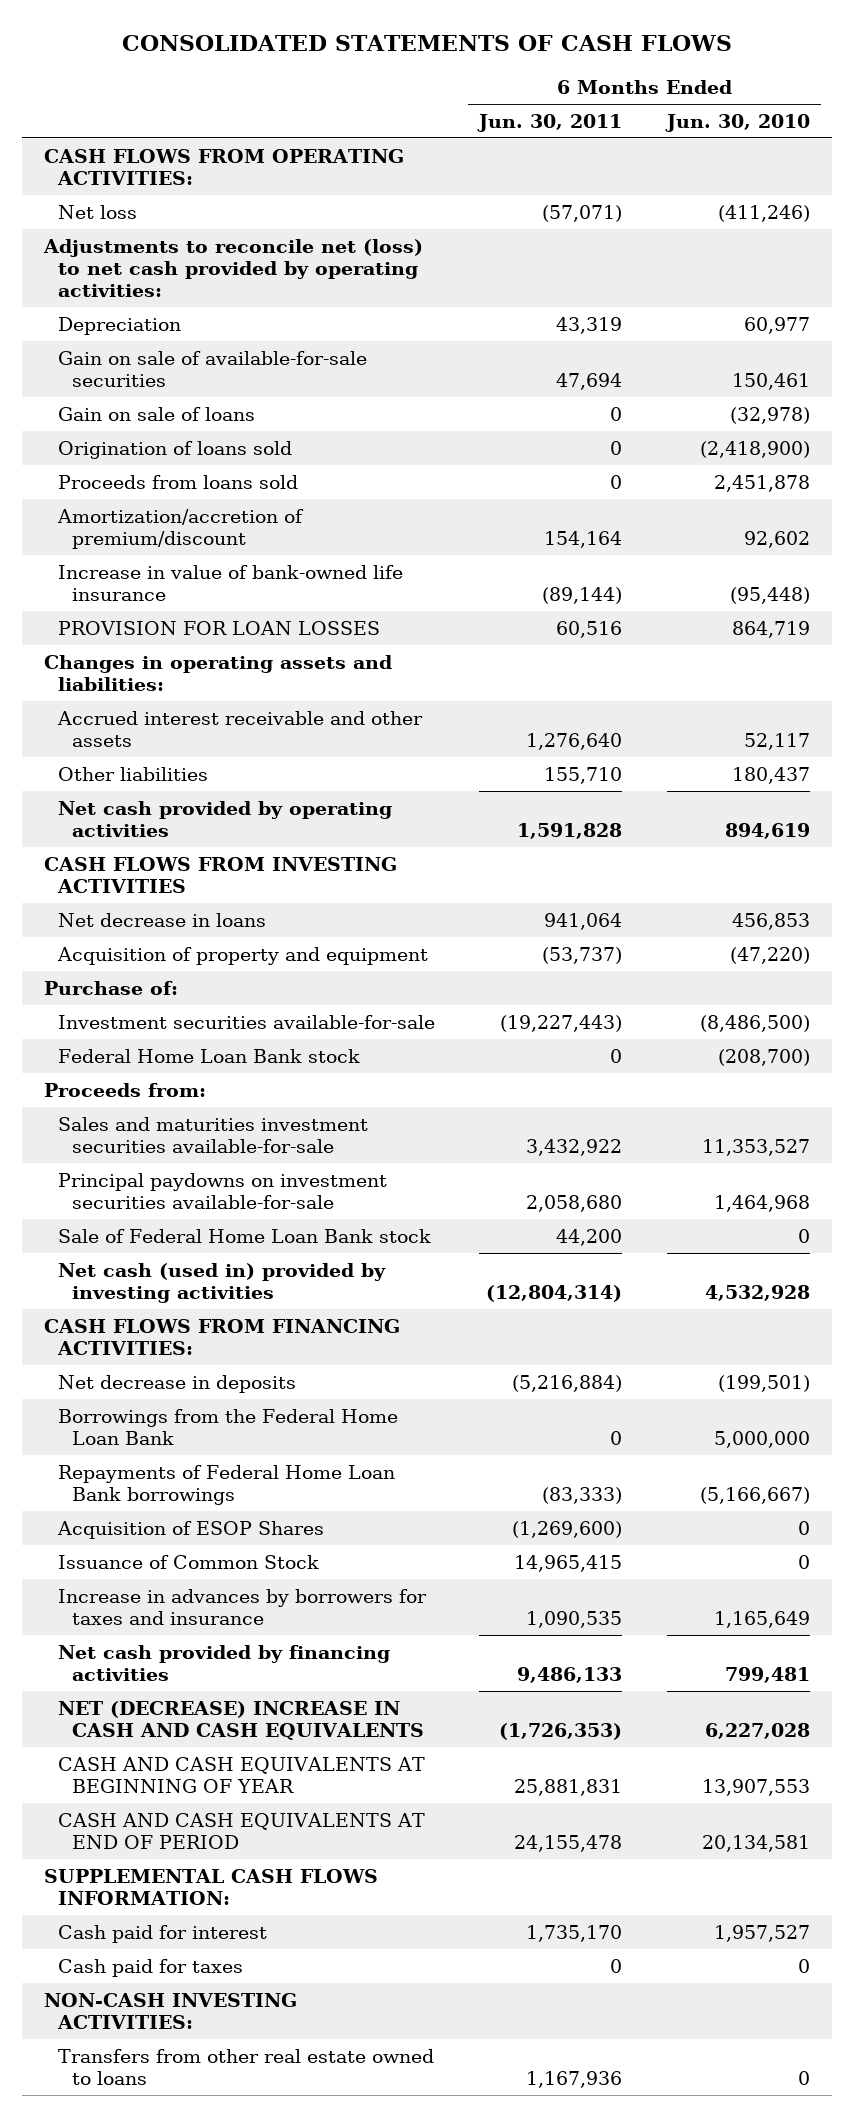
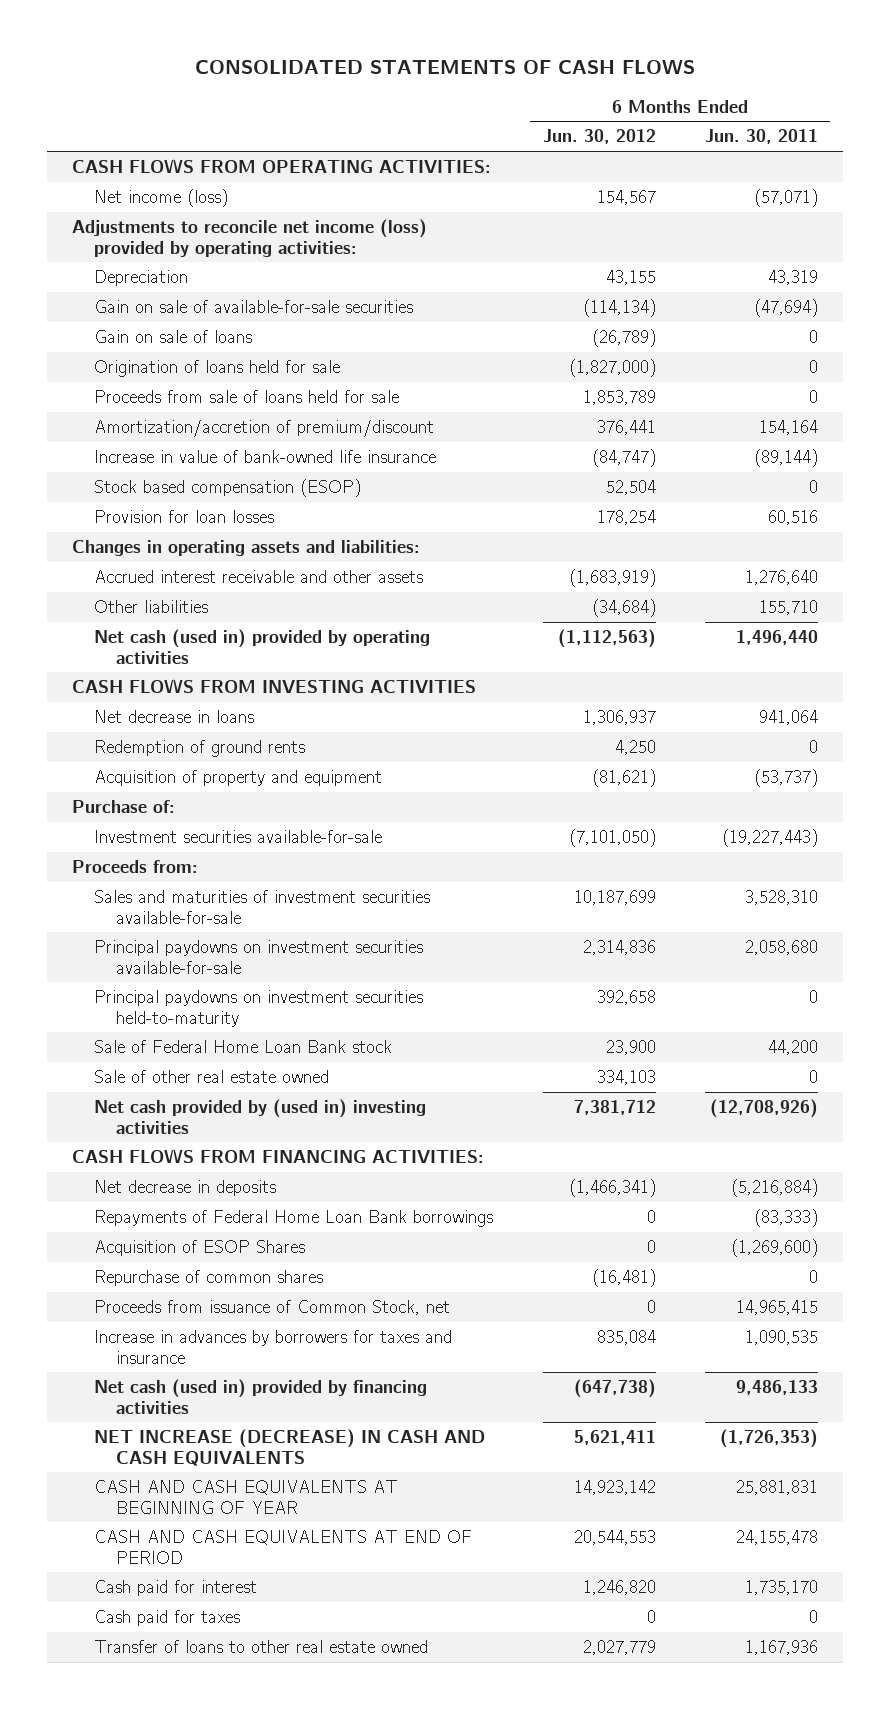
[665,113,811,132] Jun. 30, 2010 -> none
none -> [542,129,656,145] Jun. 30, 2012
[57,204,137,219] Net loss -> [94,188,229,207] Net income (loss)
[43,238,424,298] Adjustments to reconcile net (loss) to net cash provided by operating activities: -> [72,218,428,257] Adjustments to reconcile net income (loss) provided by operating activities:
[556,372,623,390] 47,694 -> [753,298,818,317] (47,694)
[57,440,292,459] Origination of loans sold -> [94,359,341,377] Origination of loans held for sale
[57,474,298,489] Proceeds from loans sold -> [94,389,400,403] Proceeds from sale of loans held for sale
none -> [94,478,362,497] Stock based compensation (ESOP)
[57,620,380,635] PROVISION FOR LOAN LOSSES -> [94,509,275,523] Provision for loan losses
[57,800,392,837] Net cash provided by operating activities -> [94,628,431,664] Net cash (used in) provided by operating activities
[517,822,623,839] 1,591,828 -> [735,629,818,645] 1,496,440
none -> [94,739,306,757] Redemption of ground rents
[57,1048,360,1063] Federal Home Loan Bank stock -> none
[57,1116,368,1153] Sales and maturities investment securities available-for-sale -> [94,889,431,924] Sales and maturities of investment securities available-for-sale
[526,1138,623,1156] 3,432,922 -> [744,889,818,905] 3,528,310
none -> [94,989,424,1027] Principal paydowns on investment securities held-to-maturity
none -> [94,1069,330,1083] Sale of other real estate owned
[57,1262,386,1303] Net cash (used in) provided by investing activities -> [94,1098,427,1134] Net cash provided by (used in) investing activities
[486,1284,623,1302] (12,804,314) -> [709,1098,818,1118] (12,708,926)
[57,1408,398,1445] Borrowings from the Federal Home Loan Bank -> none
none -> [94,1269,324,1286] Repurchase of common shares
[57,1554,319,1569] Issuance of Common Stock -> [94,1299,451,1315] Proceeds from issuance of Common Stock, net
[57,1644,390,1681] Net cash provided by financing activities -> [94,1378,428,1414] Net cash (used in) provided by financing activities
[57,1700,424,1740] NET (DECREASE) INCREASE IN CASH AND CASH EQUIVALENTS -> [94,1428,486,1466] NET INCREASE (DECREASE) IN CASH AND CASH EQUIVALENTS
[44,1868,379,1905] SUPPLEMENTAL CASH FLOWS INFORMATION: -> none
[44,1992,298,2029] NON-CASH INVESTING ACTIVITIES: -> none
[57,2048,434,2085] Transfers from other real estate owned to loans -> [94,1639,429,1653] Transfer of loans to other real estate owned

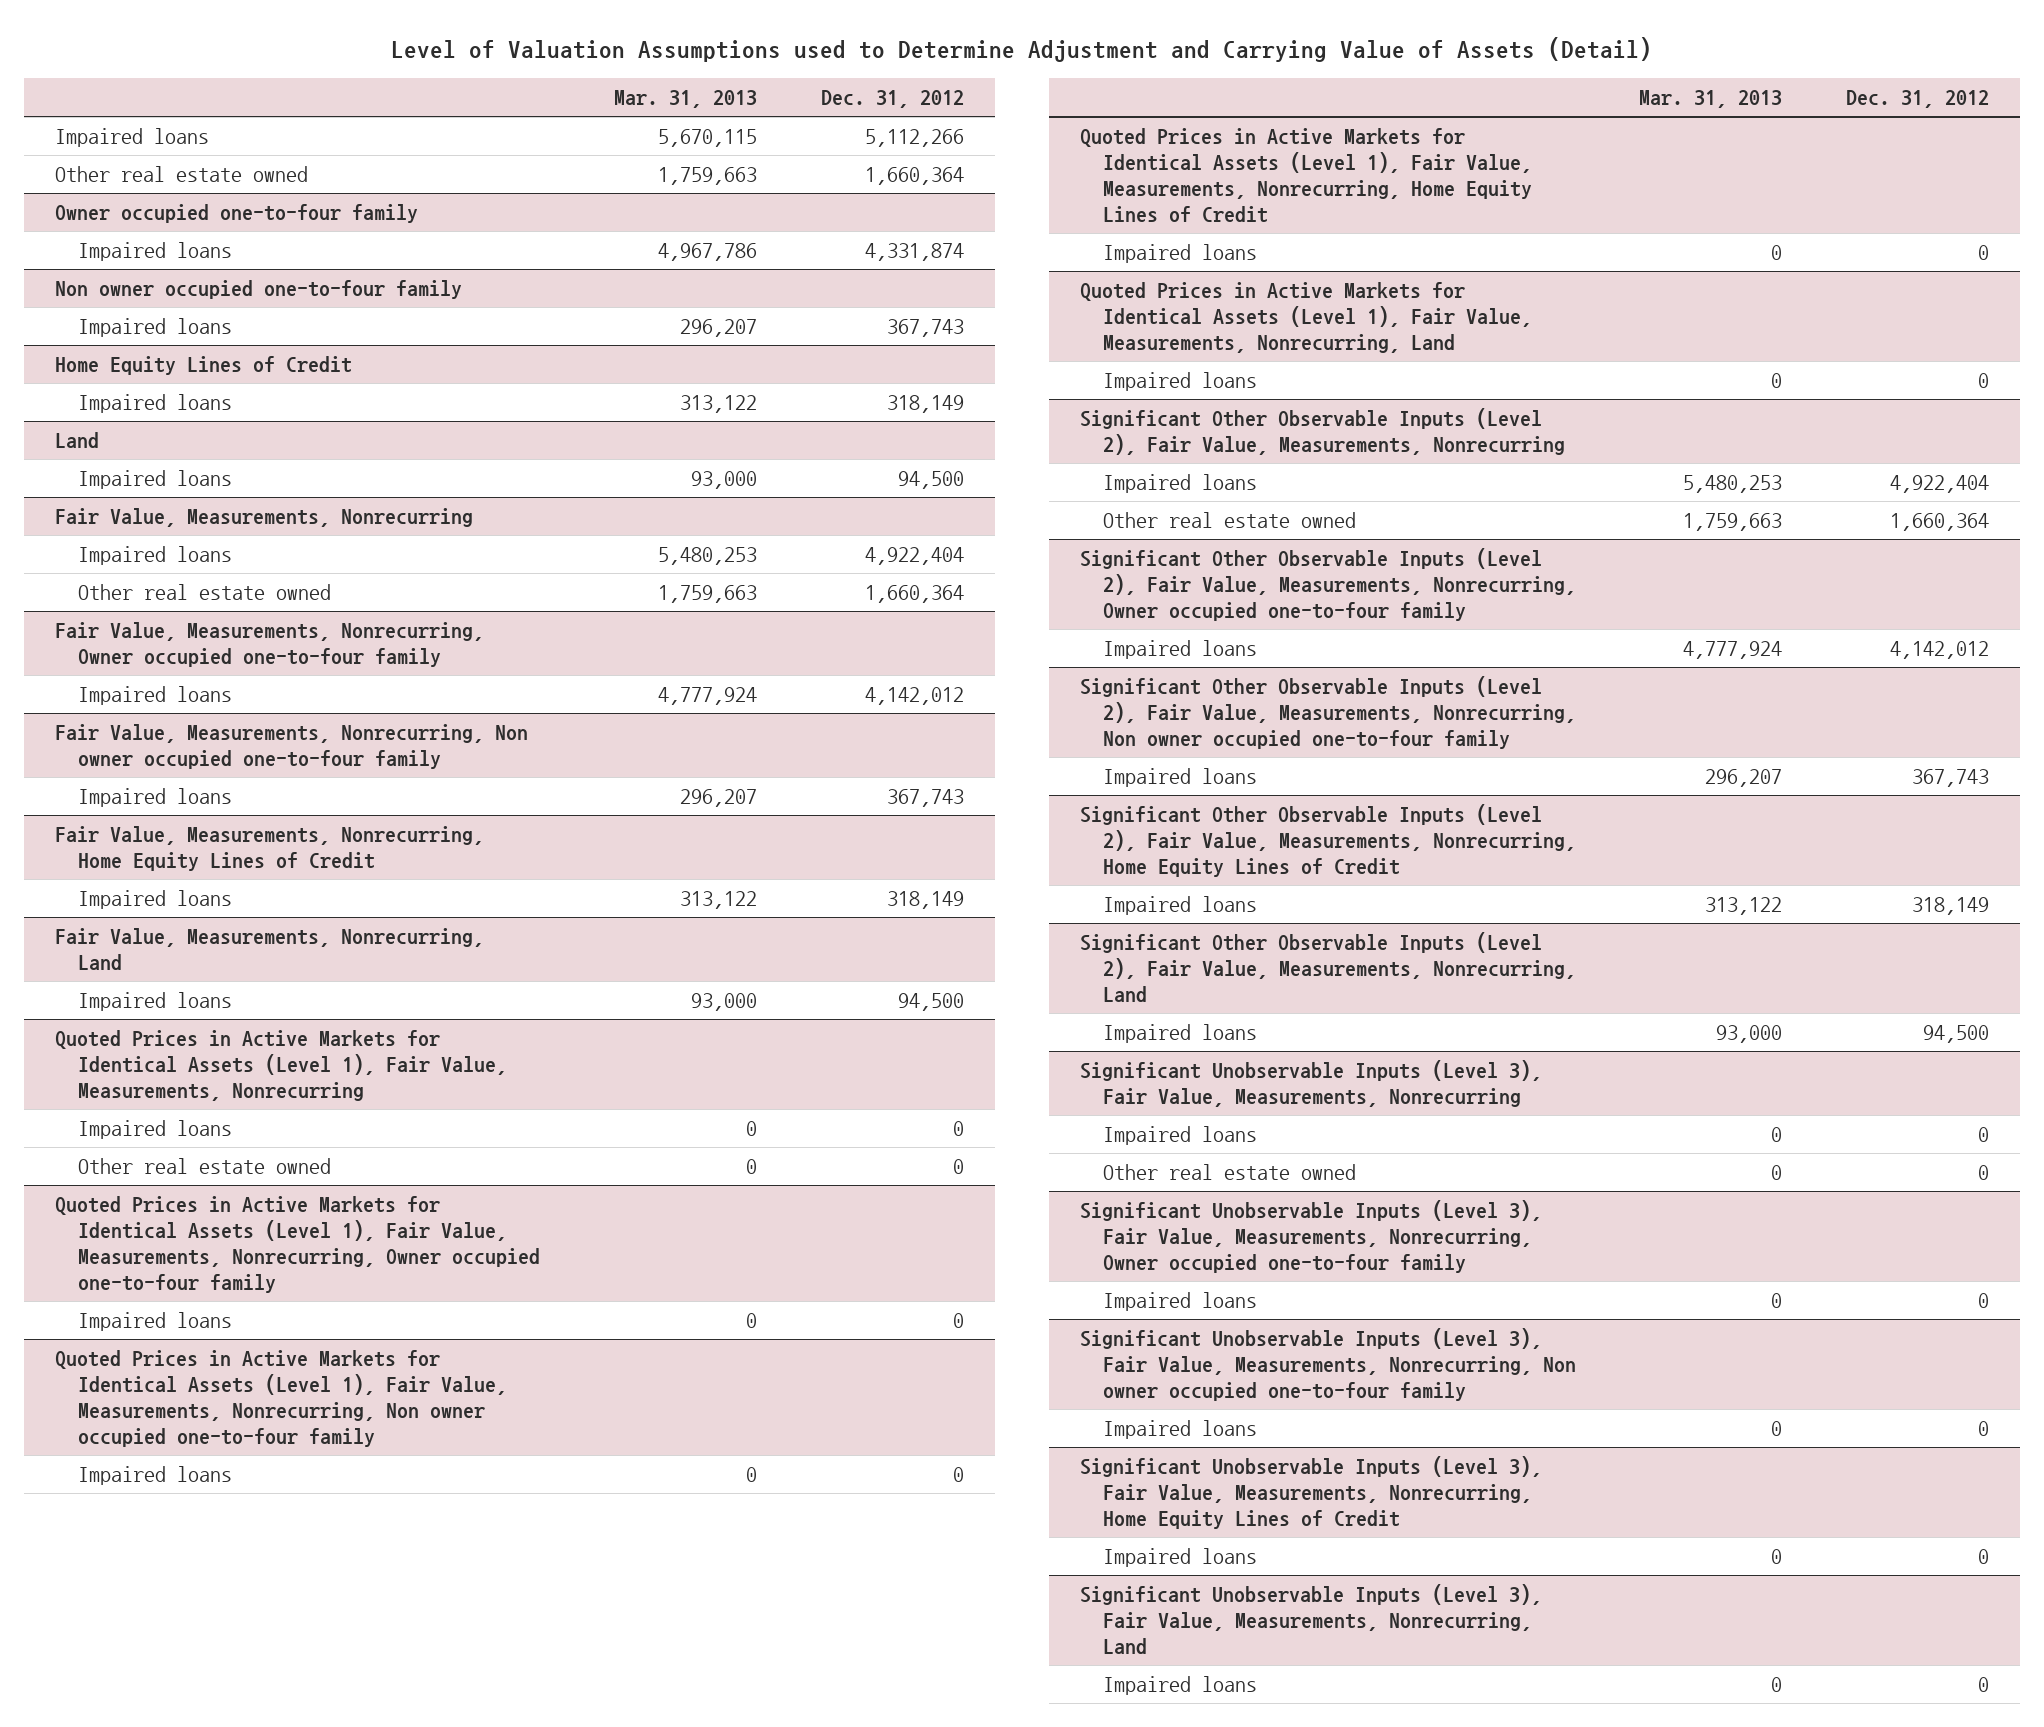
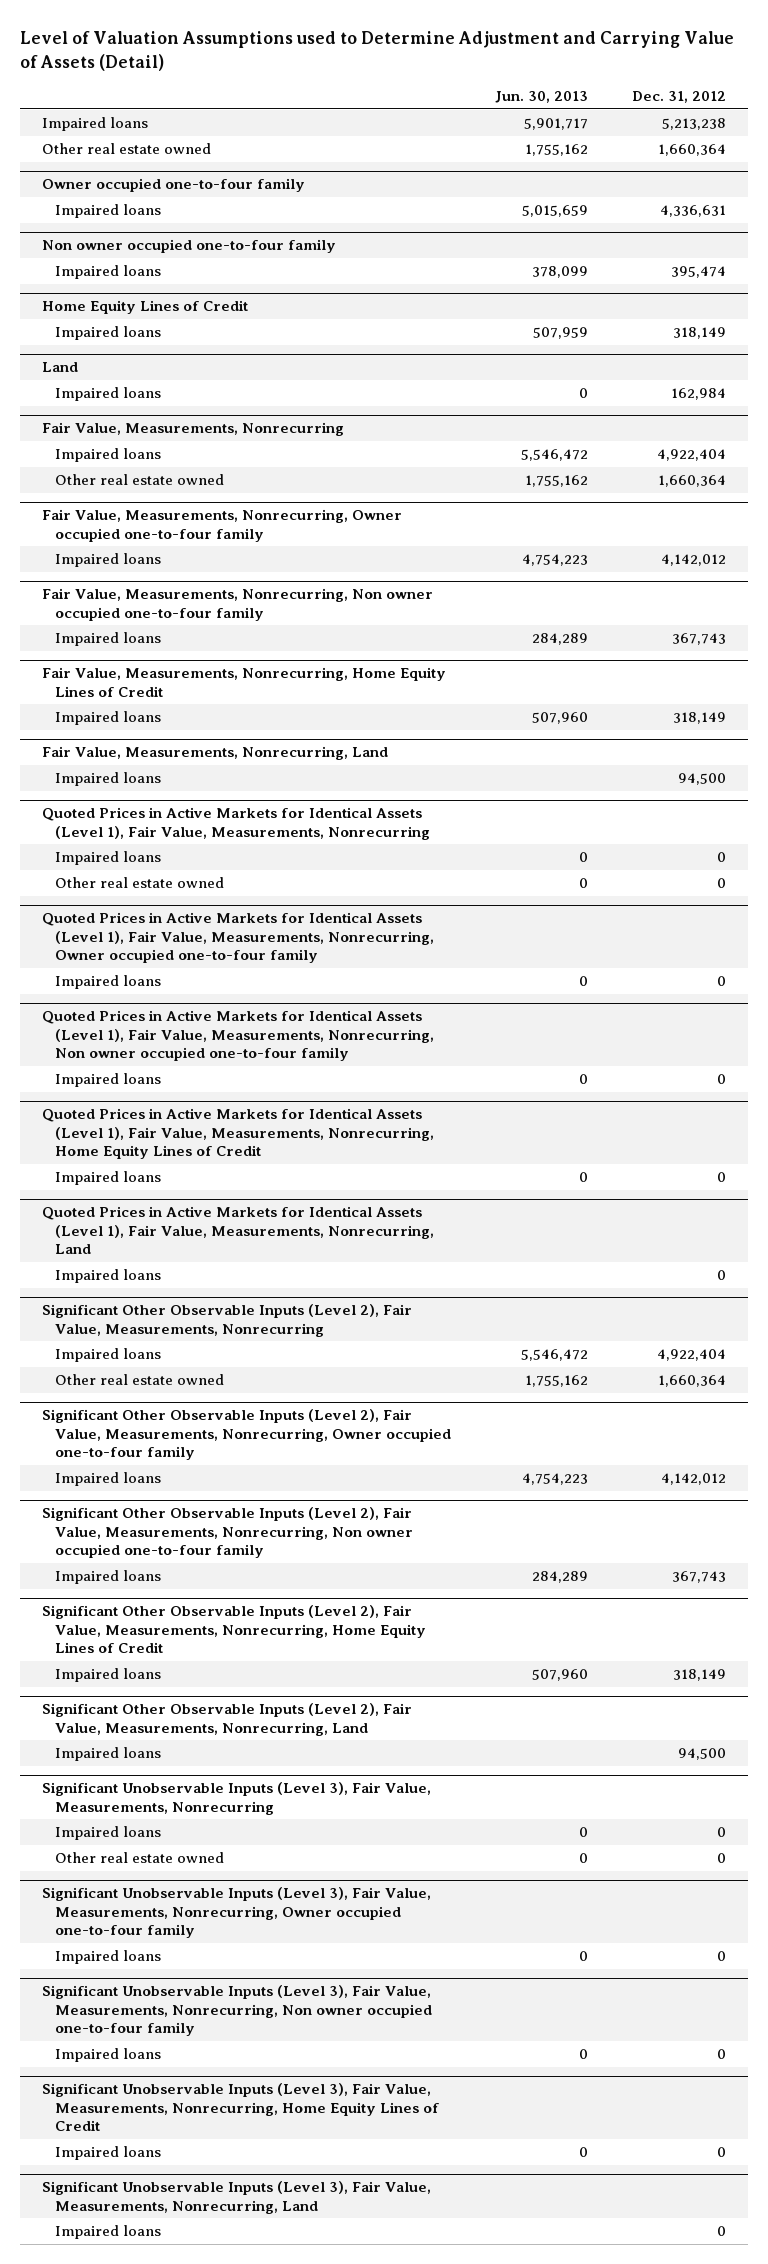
[614,89,758,108] Mar. 31, 2013 -> none
none -> [495,91,589,104] Jun. 30, 2013
[864,128,964,147] 5,112,266 -> [661,118,726,131] 5,213,238
[864,242,964,261] 4,331,874 -> [659,205,726,218] 4,336,631
[886,318,964,337] 367,743 -> [670,266,726,279] 395,474
[897,470,964,489] 94,500 -> [670,388,726,401] 162,984

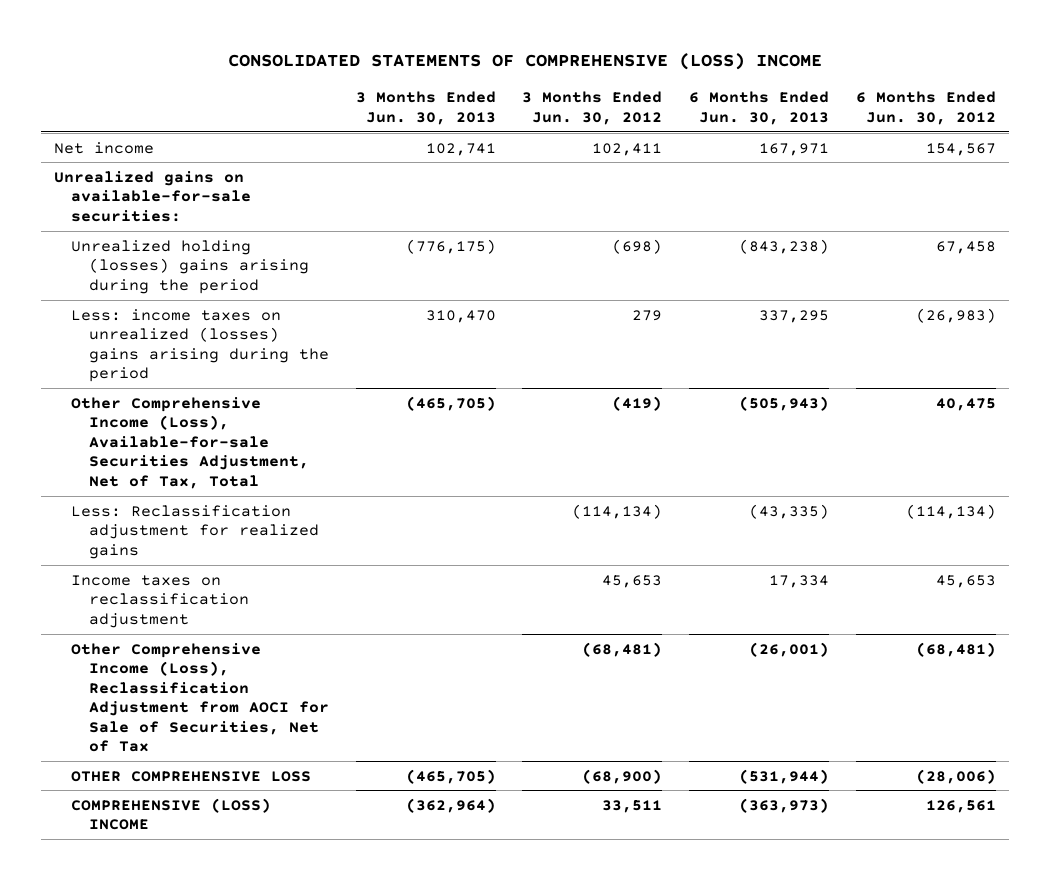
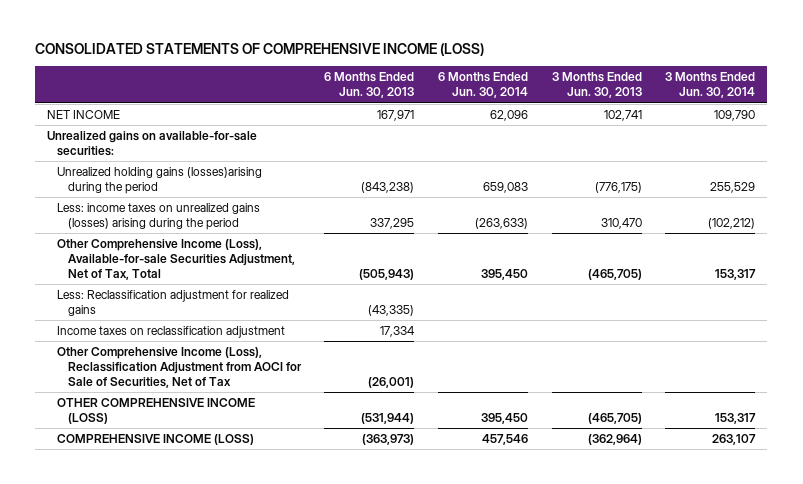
[227,53,822,71] CONSOLIDATED STATEMENTS OF COMPREHENSIVE (LOSS) INCOME -> [35,43,485,57] CONSOLIDATED STATEMENTS OF COMPREHENSIVE INCOME (LOSS)
[522,91,663,125] 3 Months Ended Jun. 30, 2012 -> none
[855,91,996,125] 6 Months Ended Jun. 30, 2012 -> none
none -> [437,72,528,99] 6 Months Ended Jun. 30, 2014
none -> [665,72,756,99] 3 Months Ended Jun. 30, 2014
[53,141,154,154] Net income -> [47,109,121,119] NET INCOME
[71,239,309,294] Unrealized holding (losses) gains arising during the period -> [57,166,263,194] Unrealized holding gains (losses)arising during the period
[71,308,329,383] Less: income taxes on unrealized (losses) gains arising during the period -> [57,202,261,230] Less: income taxes on unrealized gains (losses) arising during the period
[71,770,312,782] OTHER COMPREHENSIVE LOSS -> [57,397,256,424] OTHER COMPREHENSIVE INCOME (LOSS)
[71,797,272,831] COMPREHENSIVE (LOSS) INCOME -> [57,433,255,445] COMPREHENSIVE INCOME (LOSS)

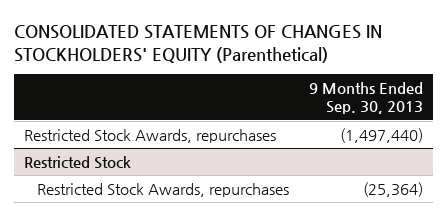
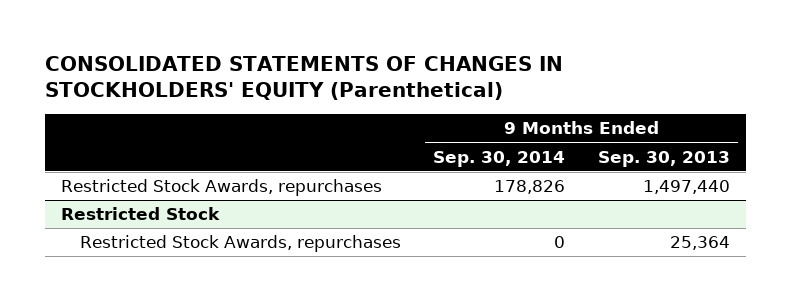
none -> [433,150,566,167] Sep. 30, 2014
[340,127,424,143] (1,497,440) -> [642,180,730,195] 1,497,440
[363,181,424,197] (25,364) -> [669,236,730,251] 25,364

